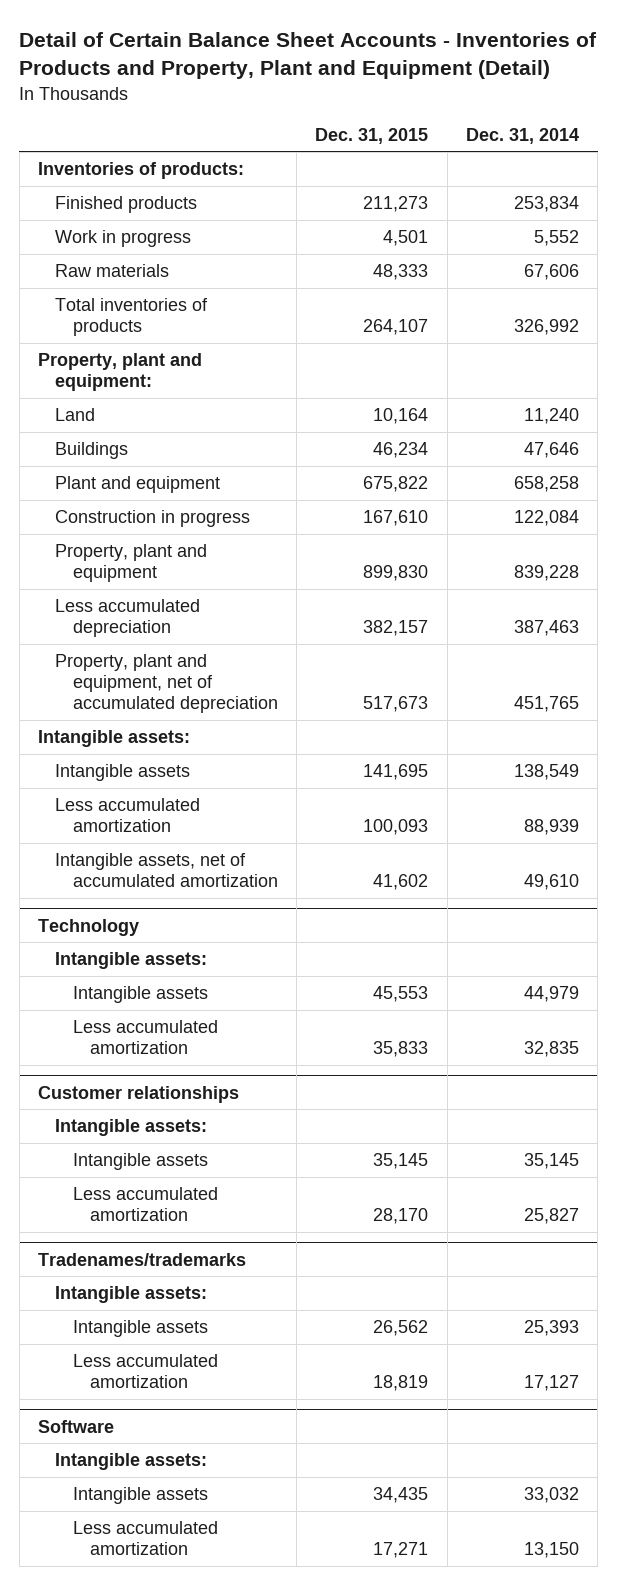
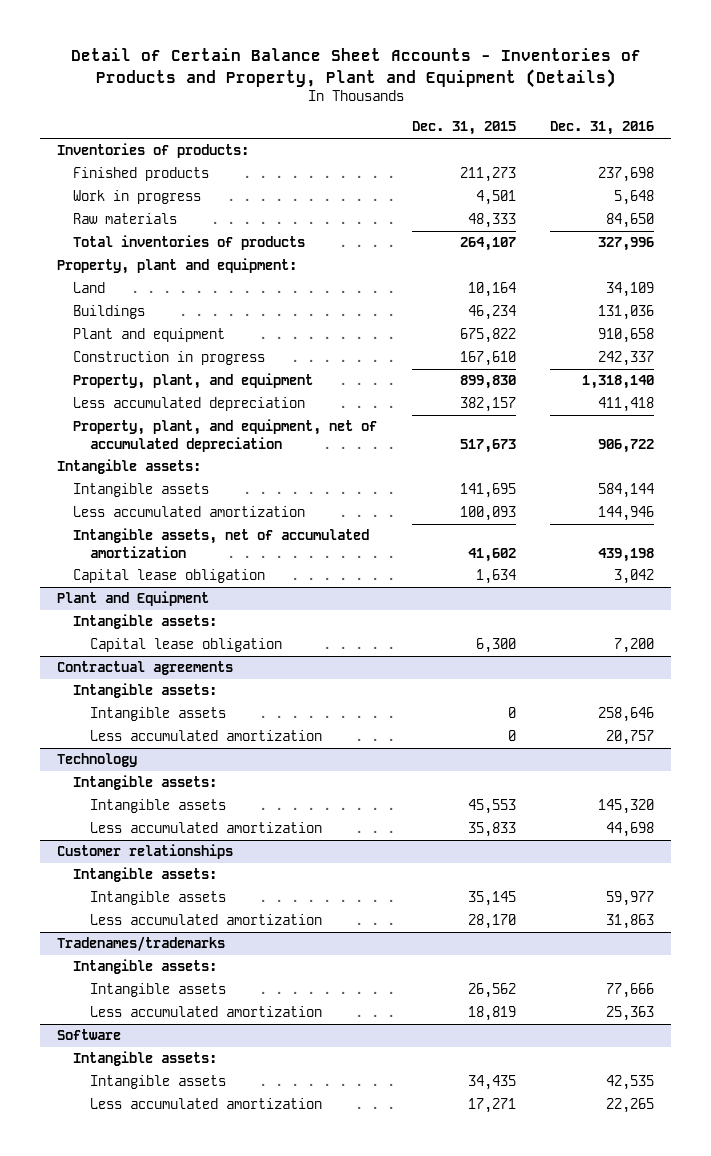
[19,32,598,80] Detail of Certain Balance Sheet Accounts - Inventories of Products and Property, Plant and Equipment (Detail) -> [70,48,641,88] Detail of Certain Balance Sheet Accounts - Inventories of Products and Property, Plant and Equipment (Details)
[466,127,580,144] Dec. 31, 2014 -> none
none -> [550,121,655,136] Dec. 31, 2016
[55,544,208,583] Property, plant and equipment -> [73,373,314,390] Property, plant, and equipment
[55,654,278,714] Property, plant and equipment, net of accumulated depreciation -> [73,419,378,452] Property, plant, and equipment, net of accumulated depreciation
none -> [73,569,266,584] Capital lease obligation
none -> [56,591,209,607] Plant and Equipment
none -> [73,614,218,630] Intangible assets:
none -> [89,638,282,653] Capital lease obligation
none -> [56,661,233,676] Contractual agreements
none -> [73,683,218,699] Intangible assets:
none -> [89,707,226,722] Intangible assets
none -> [89,730,322,742] Less accumulated amortization

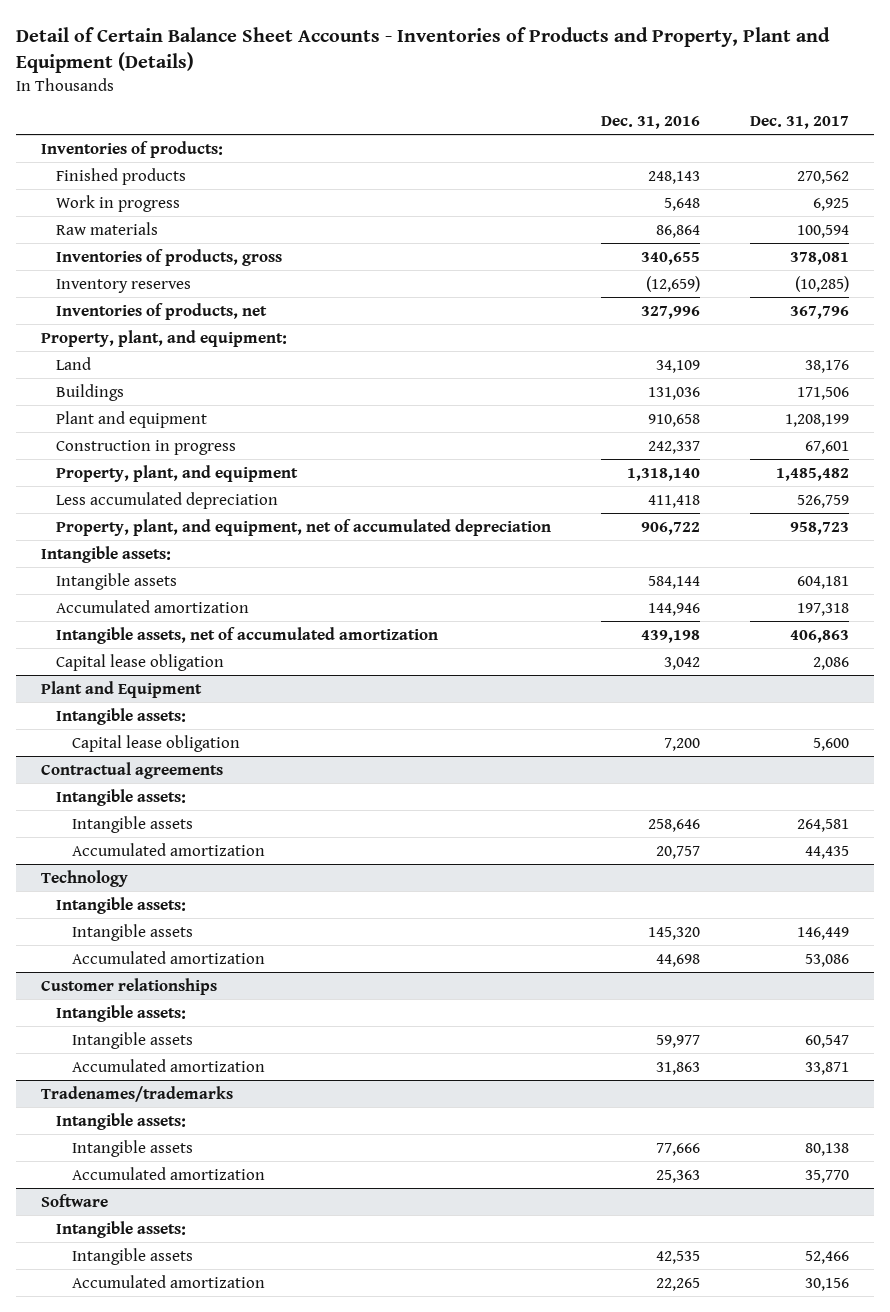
[411,121,516,136] Dec. 31, 2015 -> none
none -> [750,116,850,130] Dec. 31, 2017
[598,167,655,183] 237,698 -> [648,170,701,184] 248,143
[606,213,655,229] 84,650 -> [656,224,701,238] 86,864
none -> [56,248,283,266] Inventories of products, gross
none -> [56,278,192,293] Inventory reserves
[73,235,306,251] Total inventories of products -> [56,302,268,320] Inventories of products, net
[56,258,297,275] Property, plant and equipment: -> [41,329,288,347] Property, plant, and equipment:
[73,506,306,518] Less accumulated amortization -> [56,599,250,613] Accumulated amortization
[89,730,322,742] Less accumulated amortization -> [71,842,265,856] Accumulated amortization
[89,822,322,834] Less accumulated amortization -> [71,950,265,964] Accumulated amortization
[89,914,322,926] Less accumulated amortization -> [71,1058,265,1072] Accumulated amortization
[89,1006,322,1018] Less accumulated amortization -> [71,1166,265,1180] Accumulated amortization
[89,1098,322,1110] Less accumulated amortization -> [71,1274,265,1288] Accumulated amortization

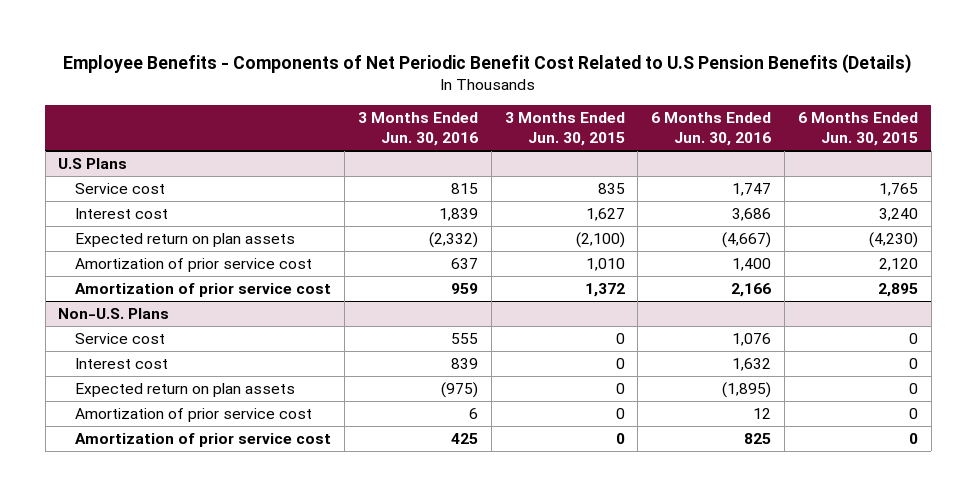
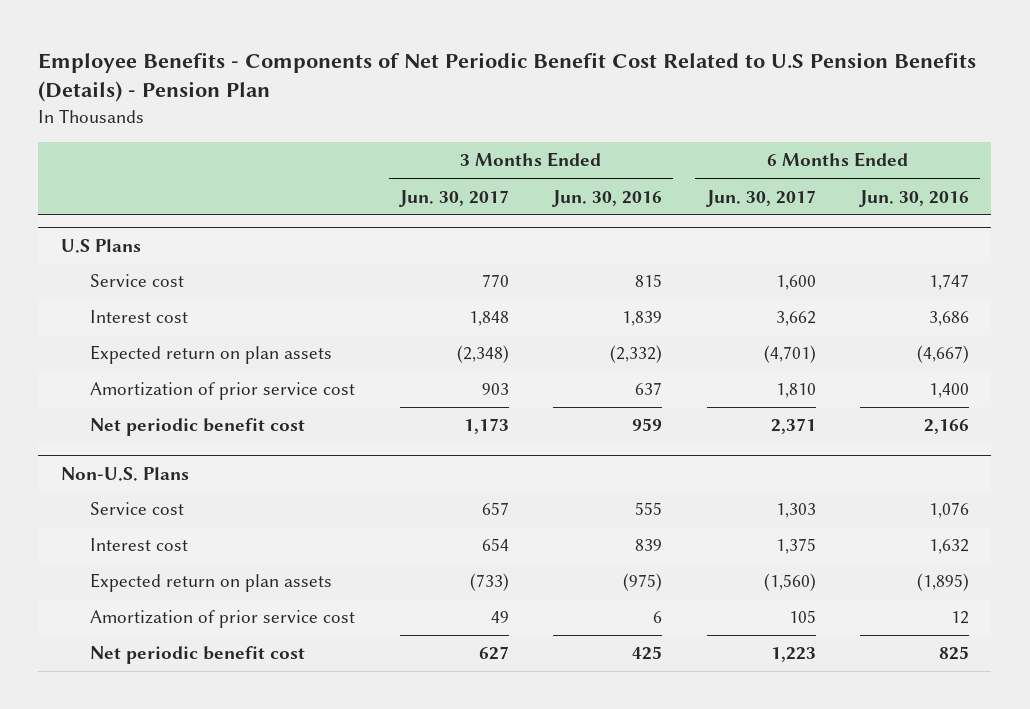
[63,54,913,74] Employee Benefits - Components of Net Periodic Benefit Cost Related to U.S Pension Benefits (Details) -> [38,51,977,103] Employee Benefits - Components of Net Periodic Benefit Cost Related to U.S Pension Benefits (Details) - Pension Plan
[504,112,625,146] 3 Months Ended Jun. 30, 2015 -> none
[798,112,919,146] 6 Months Ended Jun. 30, 2015 -> none
none -> [398,189,509,207] Jun. 30, 2017
none -> [705,189,816,207] Jun. 30, 2017
[75,283,332,298] Amortization of prior service cost -> [90,418,306,437] Net periodic benefit cost
[75,433,332,448] Amortization of prior service cost -> [90,646,306,665] Net periodic benefit cost

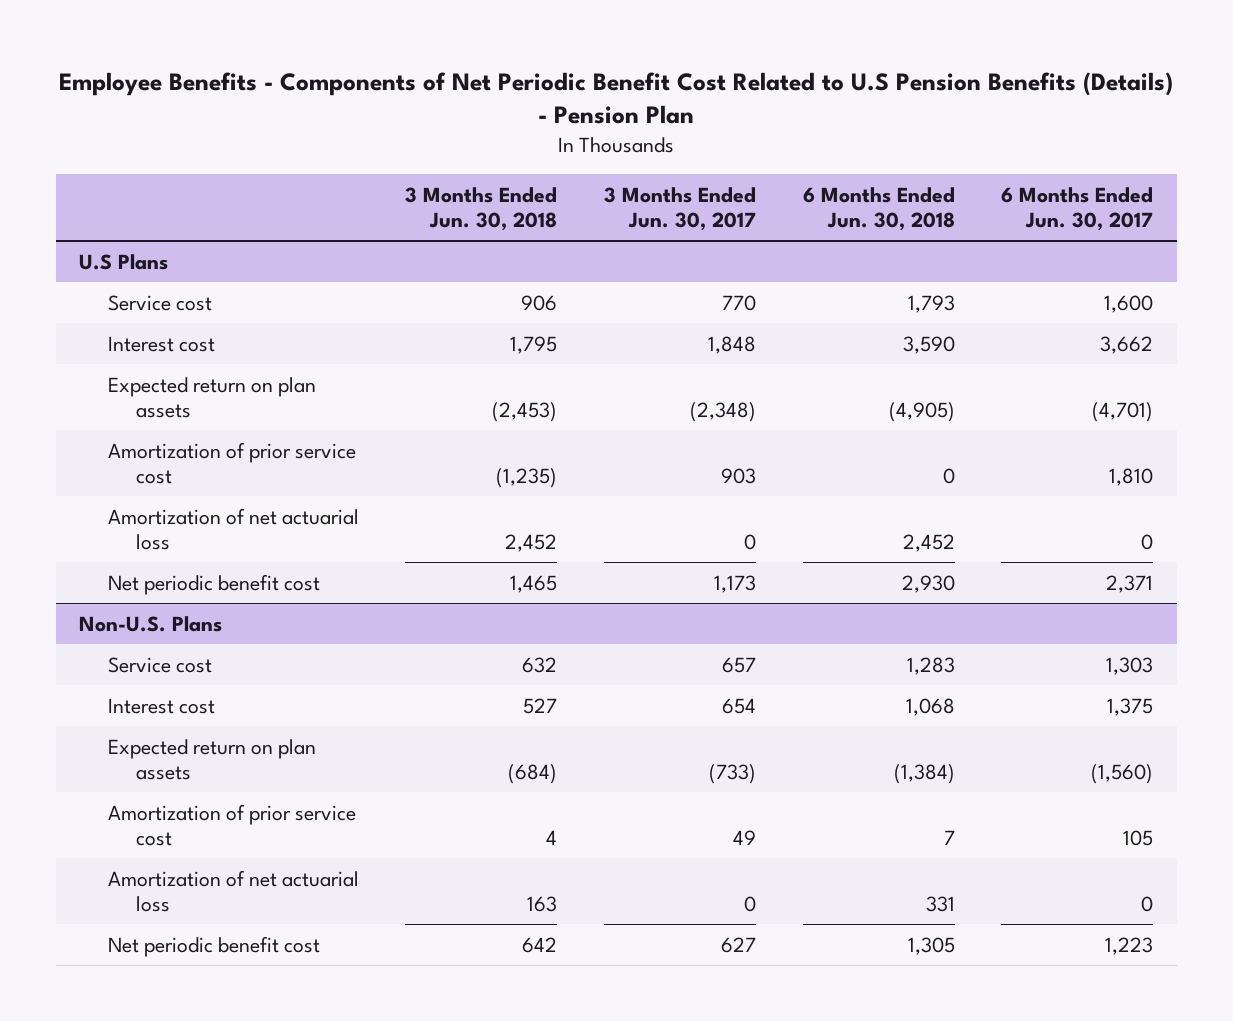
[552,189,663,207] Jun. 30, 2016 -> none
[859,189,970,207] Jun. 30, 2016 -> none
none -> [405,186,558,231] 3 Months Ended Jun. 30, 2018
none -> [802,186,955,231] 6 Months Ended Jun. 30, 2018
none -> [107,507,359,550] Amortization of net actuarial loss
none -> [107,869,359,912] Amortization of net actuarial loss

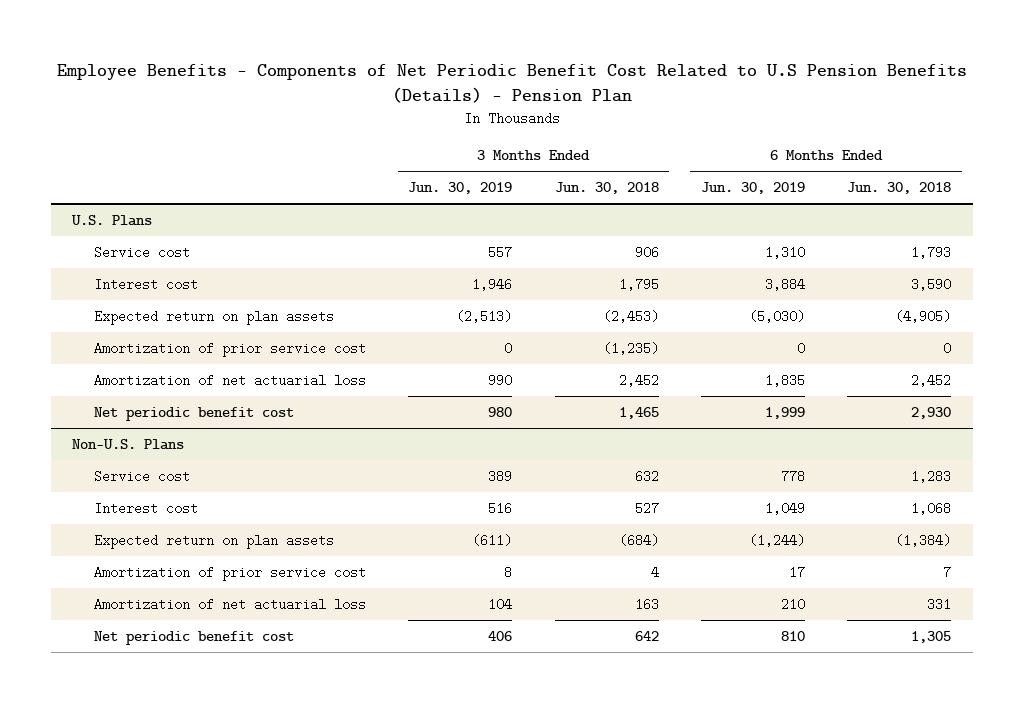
[604,186,757,231] 3 Months Ended Jun. 30, 2017 -> none
[1001,186,1154,231] 6 Months Ended Jun. 30, 2017 -> none
none -> [408,182,513,195] Jun. 30, 2019
none -> [701,182,806,195] Jun. 30, 2019
[79,253,169,270] U.S Plans -> [71,215,153,227] U.S. Plans

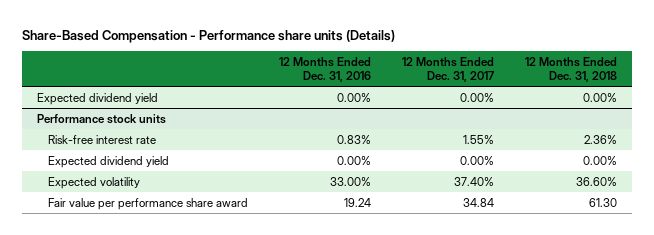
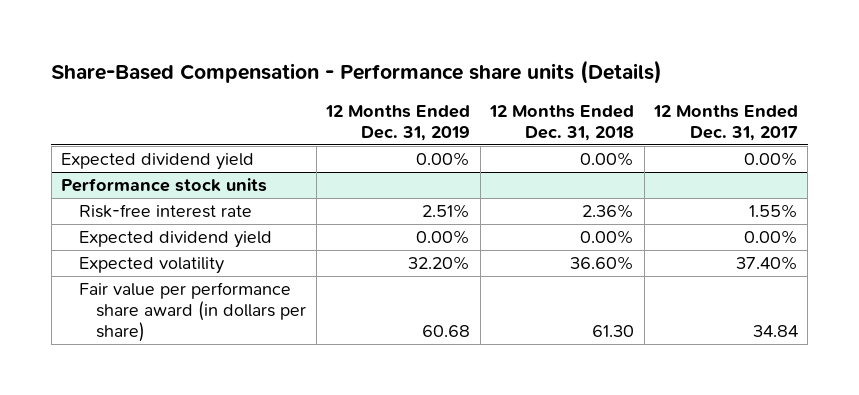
[279,56,372,82] 12 Months Ended Dec. 31, 2016 -> none
none -> [325,104,471,141] 12 Months Ended Dec. 31, 2019
[48,197,249,210] Fair value per performance share award -> [78,282,307,343] Fair value per performance share award (in dollars per share)

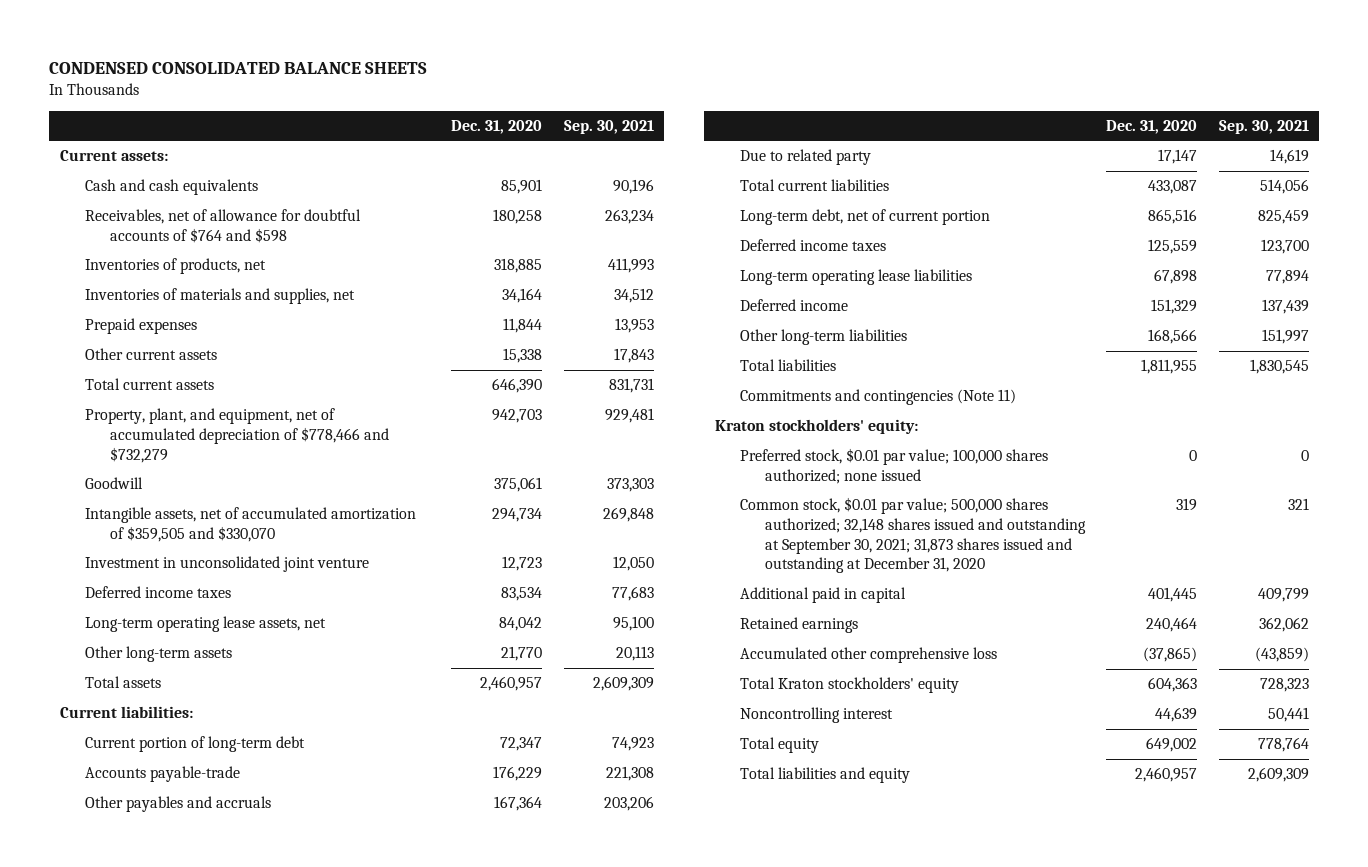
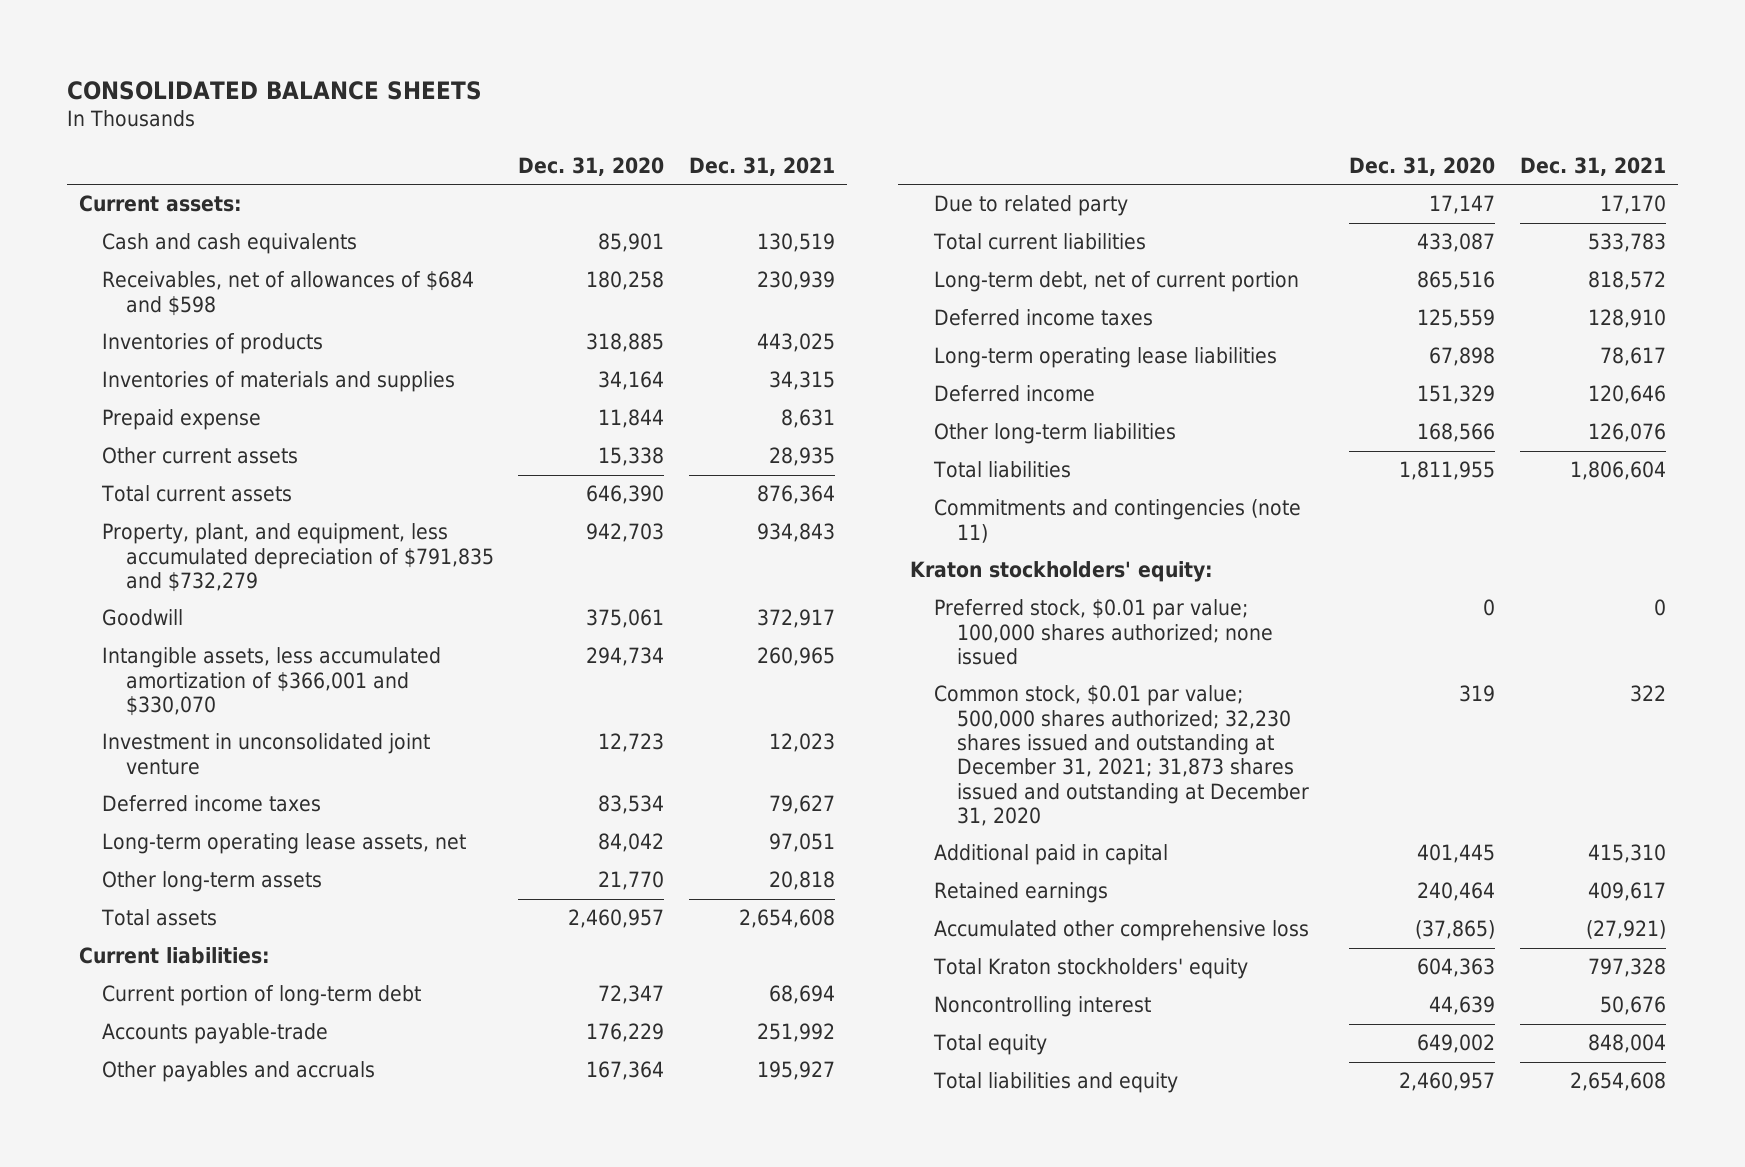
[48,61,427,74] CONDENSED CONSOLIDATED BALANCE SHEETS -> [66,80,482,100] CONSOLIDATED BALANCE SHEETS
[563,119,654,134] Sep. 30, 2021 -> none
none -> [688,156,835,176] Dec. 31, 2021
[84,209,361,243] Receivables, net of allowance for doubtful accounts of $764 and $598 -> [102,271,475,316] Receivables, net of allowances of $684 and $598
[84,258,266,275] Inventories of products, net -> [102,333,324,355] Inventories of products
[84,288,355,305] Inventories of materials and supplies, net -> [102,371,456,393] Inventories of materials and supplies
[84,318,197,335] Prepaid expenses -> [102,409,262,431] Prepaid expense
[84,408,389,463] Property, plant, and equipment, net of accumulated depreciation of $778,466 and $732,279 -> [102,523,494,592] Property, plant, and equipment, less accumulated depreciation of $791,835 and $732,279
[84,507,416,542] Intangible assets, net of accumulated amortization of $359,505 and $330,070 -> [102,647,442,716] Intangible assets, less accumulated amortization of $366,001 and $330,070
[739,389,1016,406] Commitments and contingencies (Note 11) -> [933,499,1301,543] Commitments and contingencies (note 11)
[739,497,1086,574] Common stock, $0.01 par value; 500,000 shares authorized; 32,148 shares issued and outstanding at September 30, 2021; 31,873 shares issued and outstanding at December 31, 2020 -> [933,685,1309,826] Common stock, $0.01 par value; 500,000 shares authorized; 32,230 shares issued and outstanding at December 31, 2021; 31,873 shares issued and outstanding at December 31, 2020

